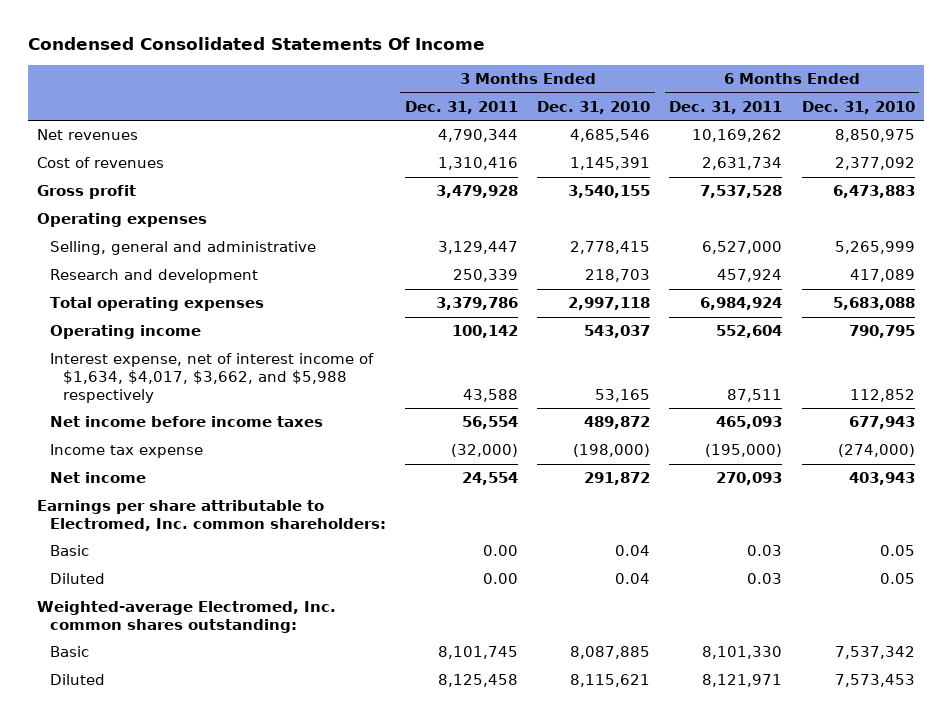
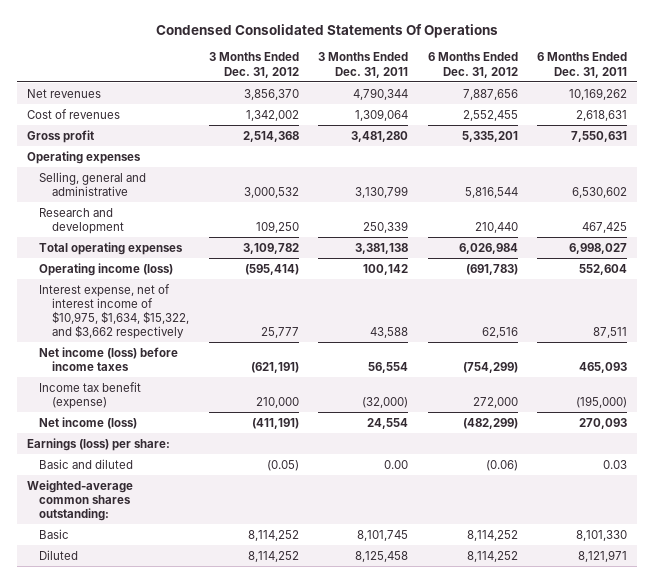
[27,37,485,51] Condensed Consolidated Statements Of Income -> [155,23,498,38] Condensed Consolidated Statements Of Operations
[537,100,651,114] Dec. 31, 2010 -> none
[801,100,915,114] Dec. 31, 2010 -> none
none -> [208,52,299,78] 3 Months Ended Dec. 31, 2012
none -> [427,52,518,78] 6 Months Ended Dec. 31, 2012
[438,157,519,171] 1,310,416 -> [355,108,409,121] 1,309,064
[702,157,783,171] 2,631,734 -> [576,109,628,121] 2,618,631
[436,185,519,199] 3,479,928 -> [351,130,409,142] 3,481,280
[700,185,783,199] 7,537,528 -> [571,130,628,142] 7,550,631
[49,545,89,557] Basic -> none
[49,573,105,585] Diluted -> none
[438,241,519,255] 3,129,447 -> [355,185,409,198] 3,130,799
[702,241,783,255] 6,527,000 -> [572,186,628,198] 6,530,602
[717,269,783,283] 457,924 -> [582,221,628,233] 467,425
[436,297,519,311] 3,379,786 -> [355,242,409,254] 3,381,138
[700,297,783,311] 6,984,924 -> [569,242,628,254] 6,998,027
[49,325,201,340] Operating income -> [39,262,174,276] Operating income (loss)
[49,353,374,403] Interest expense, net of interest income of $1,634, $4,017, $3,662, and $5,988 respectively -> [39,283,190,340] Interest expense, net of interest income of $10,975, $1,634, $15,322, and $3,662 respectively
[49,416,323,428] Net income before income taxes -> [39,346,179,371] Net income (loss) before income taxes
[49,444,203,459] Income tax expense -> [39,381,142,409] Income tax benefit (expense)
[49,472,146,484] Net income -> [39,416,138,429] Net income (loss)
[37,500,386,531] Earnings per share attributable to Electromed, Inc. common shareholders: -> [26,437,170,451] Earnings (loss) per share:
none -> [39,458,134,469] Basic and diluted
[37,601,337,633] Weighted-average Electromed, Inc. common shares outstanding: -> [26,479,133,522] Weighted-average common shares outstanding:

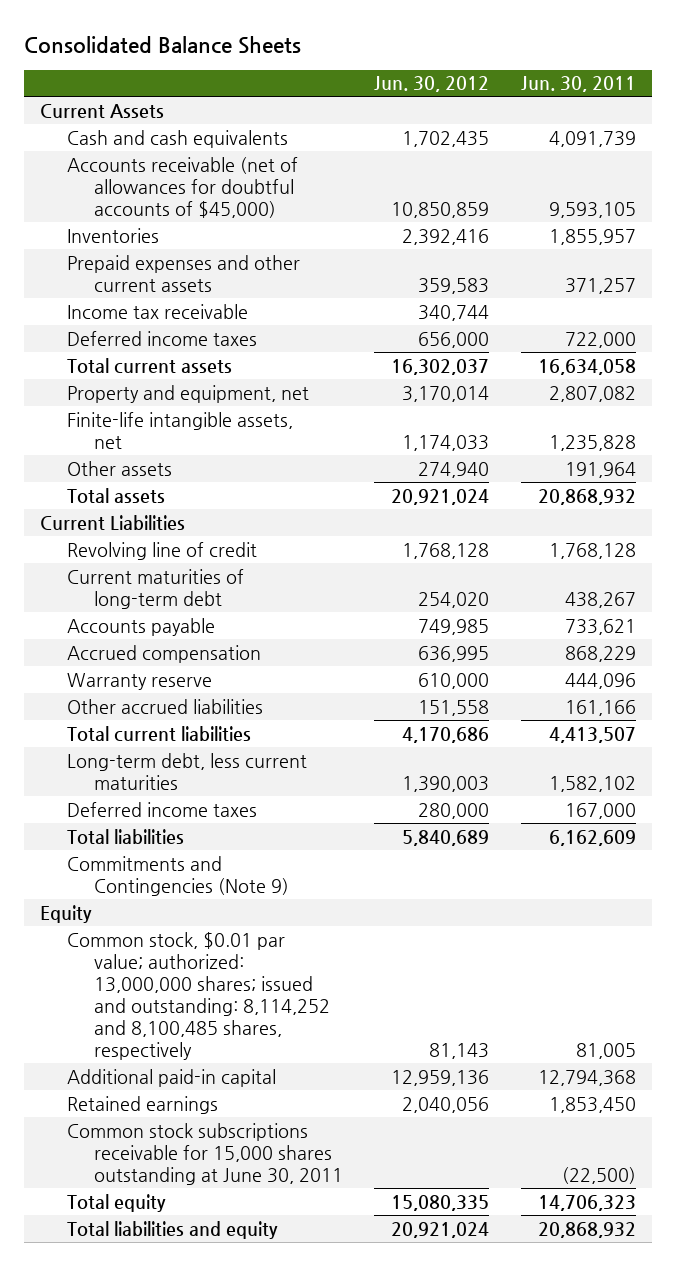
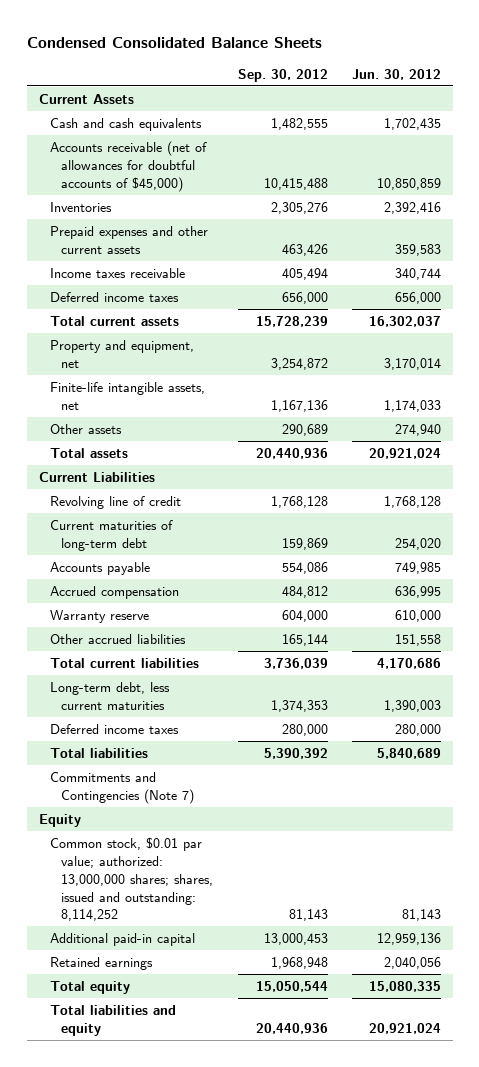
[23,35,301,54] Consolidated Balance Sheets -> [26,37,322,49] Condensed Consolidated Balance Sheets
[520,76,636,93] Jun. 30, 2011 -> none
none -> [237,68,328,82] Sep. 30, 2012
[66,303,248,319] Income tax receivable -> [50,267,186,278] Income taxes receivable
[66,855,289,896] Commitments and Contingencies (Note 9) -> [50,771,195,804] Commitments and Contingencies (Note 7)
[66,931,330,1060] Common stock, $0.01 par value; authorized: 13,000,000 shares; issued and outstanding: 8,114,252 and 8,100,485 shares, respectively -> [50,836,214,922] Common stock, $0.01 par value; authorized: 13,000,000 shares; shares, issued and outstanding: 8,114,252
[66,1122,343,1185] Common stock subscriptions receivable for 15,000 shares outstanding at June 30, 2011 -> none

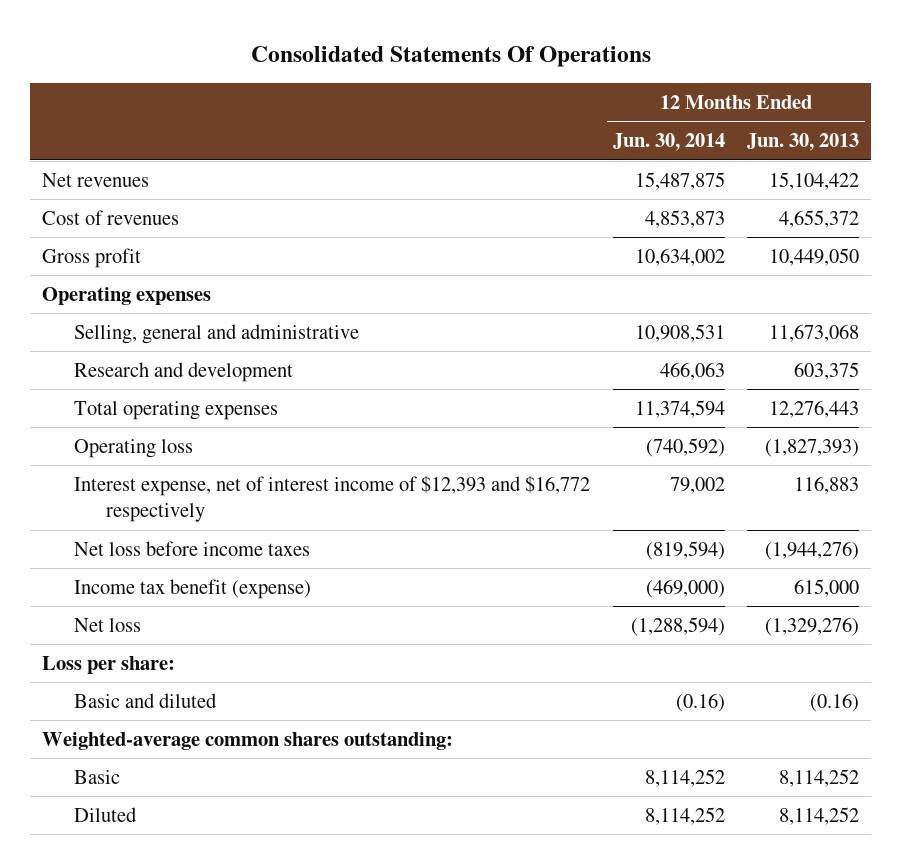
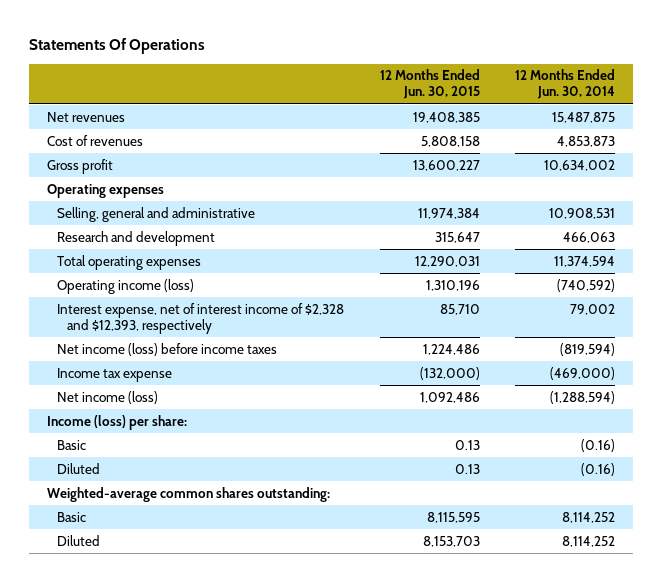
[250,46,651,68] Consolidated Statements Of Operations -> [28,37,205,54] Statements Of Operations
[747,133,860,152] Jun. 30, 2013 -> none
none -> [379,69,480,100] 12 Months Ended Jun. 30, 2015
[74,692,218,708] Basic and diluted -> none
[74,438,194,458] Operating loss -> [56,278,194,294] Operating income (loss)
[74,475,591,523] Interest expense, net of interest income of $12,393 and $16,772 respectively -> [56,302,344,334] Interest expense, net of interest income of $2,328 and $12,393, respectively
[74,540,311,556] Net loss before income taxes -> [56,342,277,356] Net income (loss) before income taxes
[74,578,312,599] Income tax benefit (expense) -> [56,367,172,382] Income tax expense
[74,617,142,632] Net loss -> [56,390,158,404] Net income (loss)
[41,655,175,674] Loss per share: -> [46,414,187,430] Income (loss) per share:
none -> [56,439,86,450] Basic
none -> [56,462,100,474] Diluted

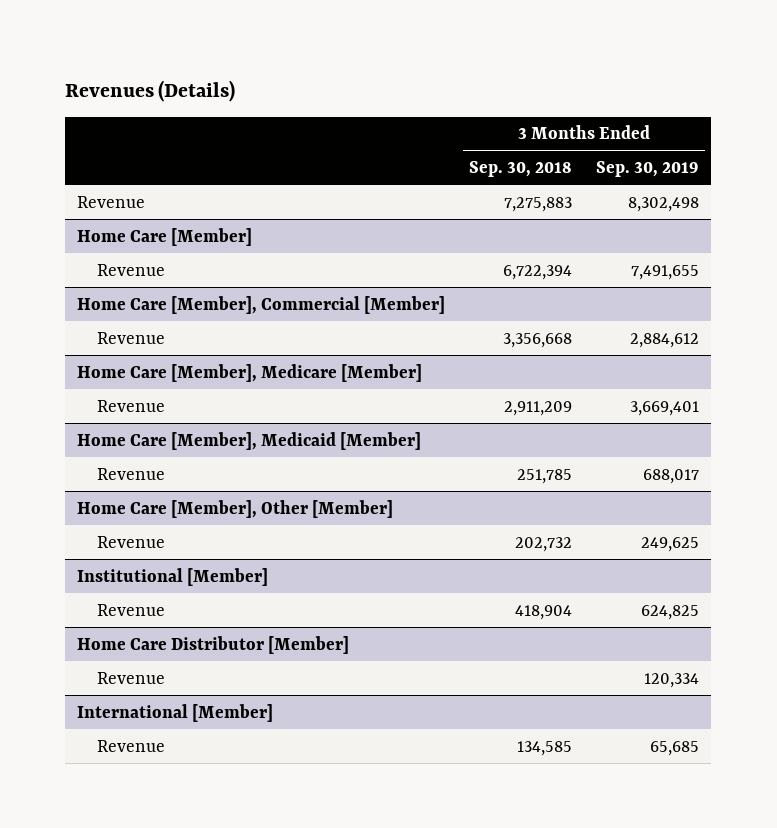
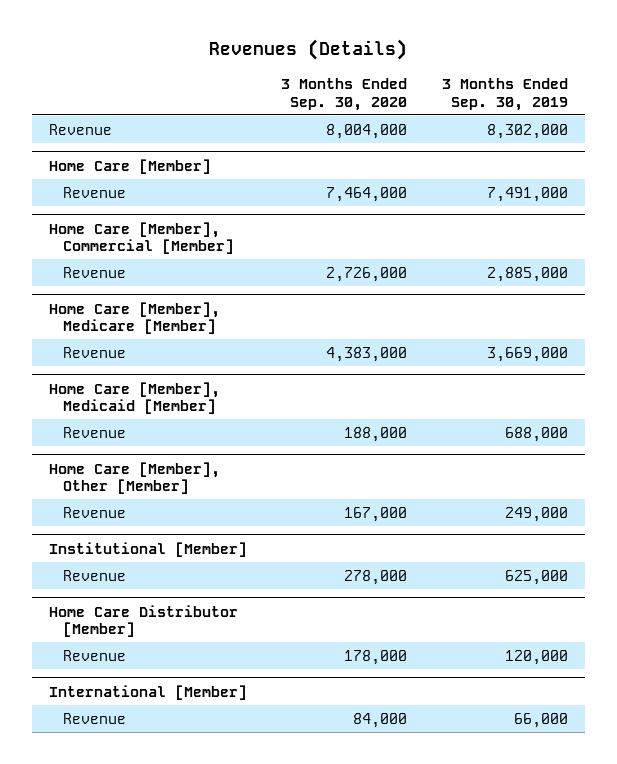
[469,161,573,178] Sep. 30, 2018 -> none
none -> [281,78,408,111] 3 Months Ended Sep. 30, 2020
[628,196,700,212] 8,302,498 -> [486,123,568,139] 8,302,000
[631,264,700,280] 7,491,655 -> [486,186,568,202] 7,491,000
[630,332,700,348] 2,884,612 -> [486,266,568,282] 2,885,000
[630,400,700,416] 3,669,401 -> [486,346,568,362] 3,669,000
[643,468,700,484] 688,017 -> [504,426,568,442] 688,000
[641,536,700,552] 249,625 -> [504,506,568,522] 249,000
[641,604,700,620] 624,825 -> [504,569,568,585] 625,000
[644,672,700,688] 120,334 -> [504,649,568,665] 120,000
[650,740,700,756] 65,685 -> [513,712,568,728] 66,000

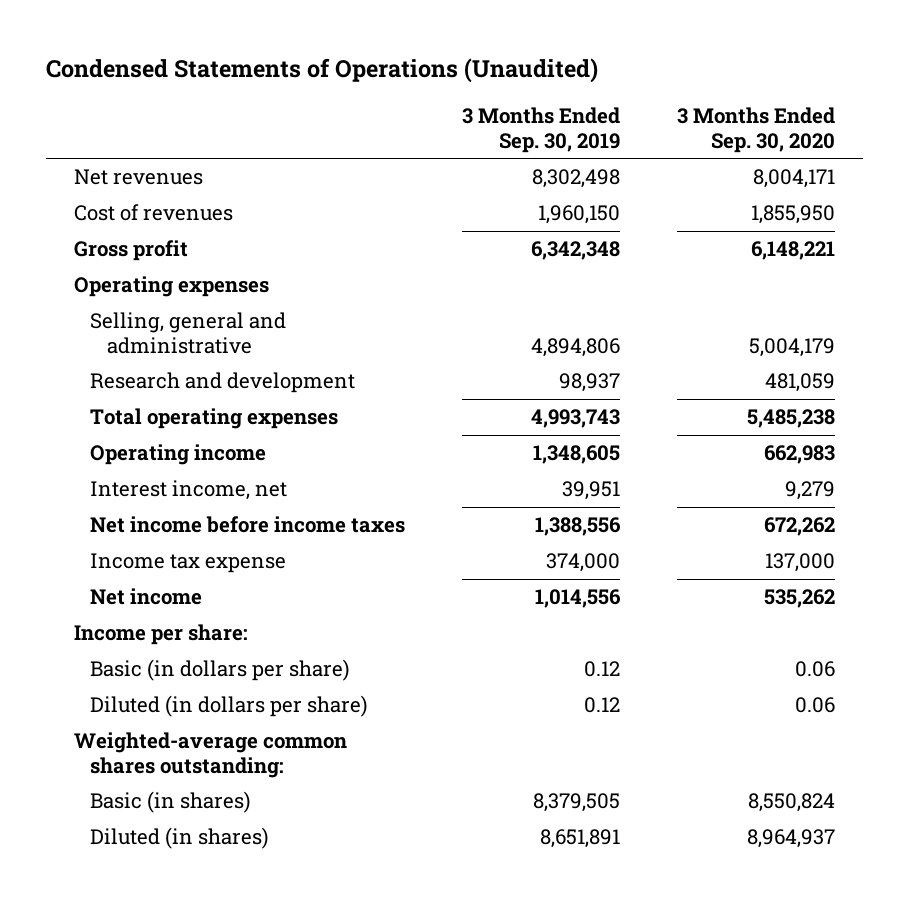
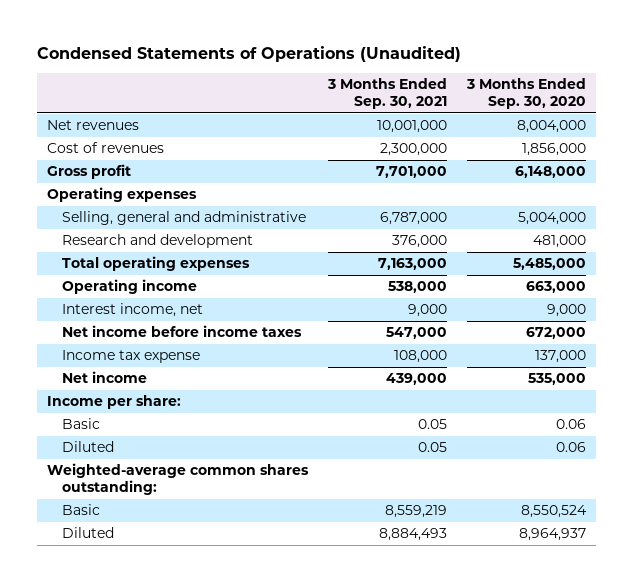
[462,107,621,153] 3 Months Ended Sep. 30, 2019 -> none
none -> [327,77,448,110] 3 Months Ended Sep. 30, 2021
[752,169,835,189] 8,004,171 -> [517,120,587,134] 8,004,000
[750,205,835,225] 1,855,950 -> [522,143,587,157] 1,856,000
[750,241,835,261] 6,148,221 -> [515,166,587,179] 6,148,000
[748,337,835,357] 5,004,179 -> [518,212,587,226] 5,004,000
[764,373,835,393] 481,059 -> [533,235,587,249] 481,000
[746,409,835,429] 5,485,238 -> [513,258,587,271] 5,485,000
[763,445,835,465] 662,983 -> [526,281,587,294] 663,000
[784,481,835,501] 9,279 -> [547,304,587,318] 9,000
[763,517,835,537] 672,262 -> [526,327,587,340] 672,000
[763,589,835,609] 535,262 -> [528,373,587,386] 535,000
[90,659,351,682] Basic (in dollars per share) -> [62,418,101,430] Basic
[90,695,369,718] Diluted (in dollars per share) -> [62,441,115,453] Diluted
[90,791,252,814] Basic (in shares) -> [62,504,101,516] Basic
[747,793,835,813] 8,550,824 -> [521,505,588,519] 8,550,524
[90,827,270,850] Diluted (in shares) -> [62,527,115,539] Diluted

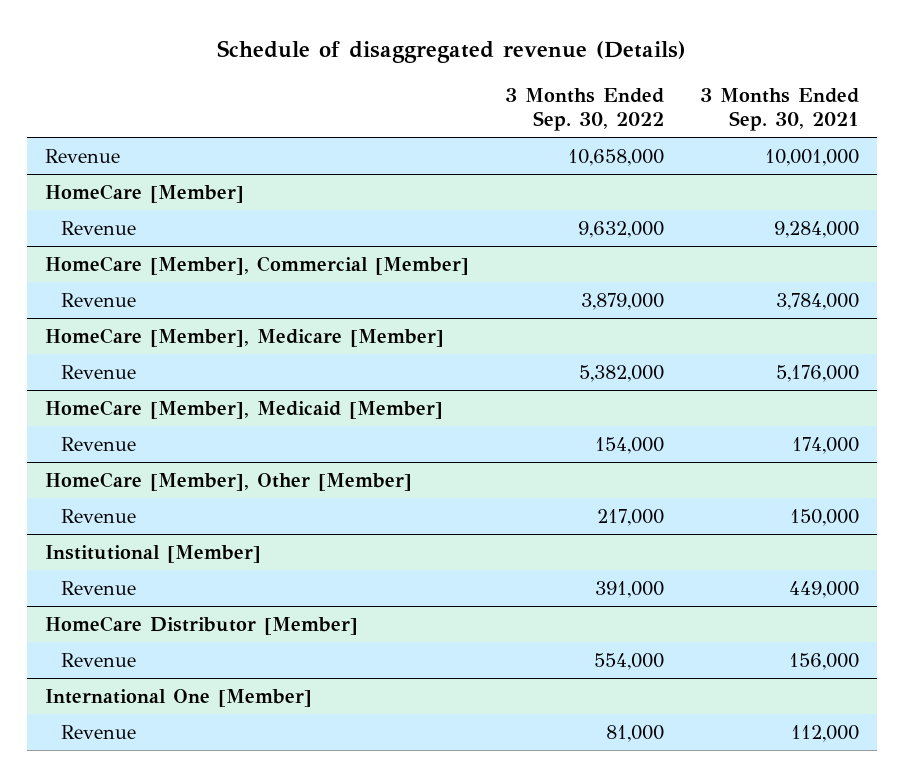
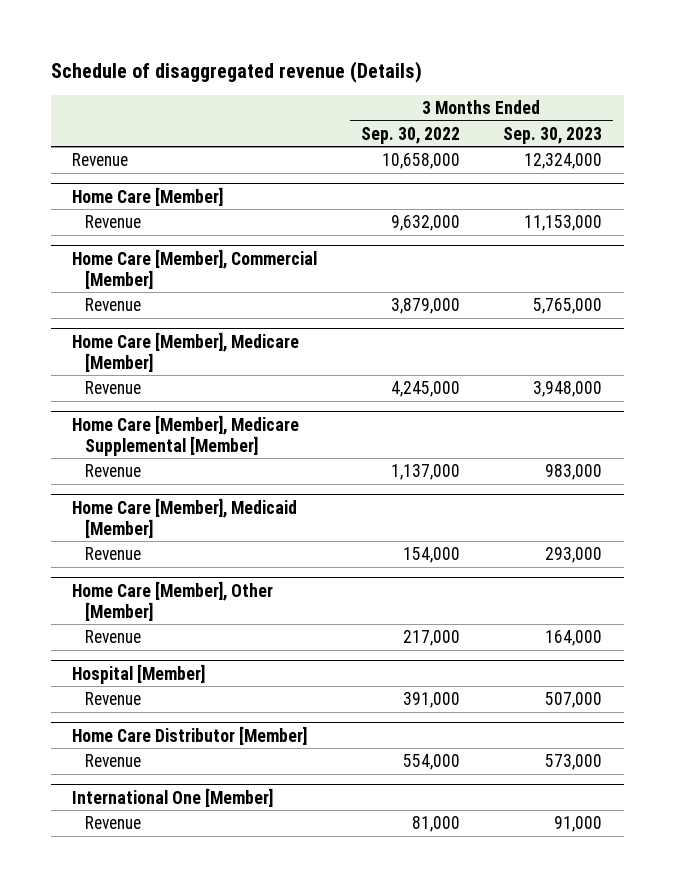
[699,87,859,132] 3 Months Ended Sep. 30, 2021 -> none
none -> [502,126,602,144] Sep. 30, 2023
[44,183,244,203] HomeCare [Member] -> [72,186,224,206] Home Care [Member]
[44,255,469,275] HomeCare [Member], Commercial [Member] -> none
none -> [72,248,318,289] Home Care [Member], Commercial [Member]
[44,327,444,347] HomeCare [Member], Medicare [Member] -> none
[44,399,443,419] HomeCare [Member], Medicaid [Member] -> none
none -> [72,331,300,372] Home Care [Member], Medicare [Member]
[578,364,664,382] 5,382,000 -> [390,380,460,397] 4,245,000
none -> [72,414,300,456] Home Care [Member], Medicare Supplemental [Member]
none -> [84,463,141,477] Revenue
none -> [72,497,298,538] Home Care [Member], Medicaid [Member]
[44,471,412,491] HomeCare [Member], Other [Member] -> none
none -> [72,580,274,621] Home Care [Member], Other [Member]
[44,544,261,563] Institutional [Member] -> none
none -> [72,663,206,684] Hospital [Member]
[44,615,358,635] HomeCare Distributor [Member] -> [72,725,308,745] Home Care Distributor [Member]

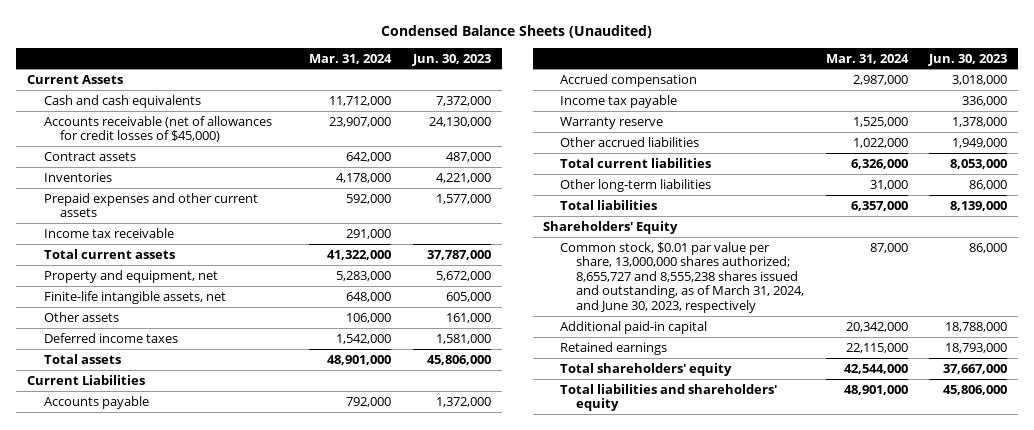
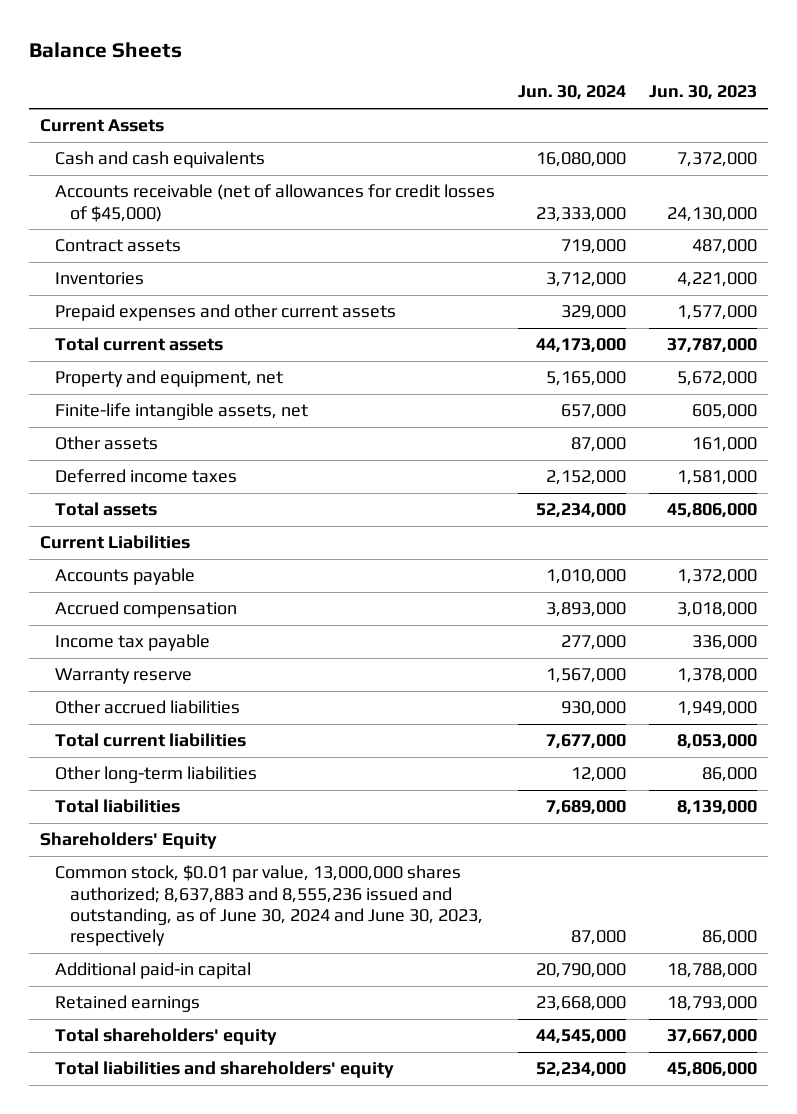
[381,24,653,38] Condensed Balance Sheets (Unaudited) -> [28,42,182,59] Balance Sheets
[309,53,393,64] Mar. 31, 2024 -> none
none -> [517,85,626,101] Jun. 30, 2024
[43,227,174,238] Income tax receivable -> none
[559,241,805,314] Common stock, $0.01 par value per share, 13,000,000 shares authorized; 8,655,727 and 8,555,238 shares issued and outstanding, as of March 31, 2024, and June 30, 2023, respectively -> [55,865,483,947] Common stock, $0.01 par value, 13,000,000 shares authorized; 8,637,883 and 8,555,236 issued and outstanding, as of June 30, 2024 and June 30, 2023, respectively

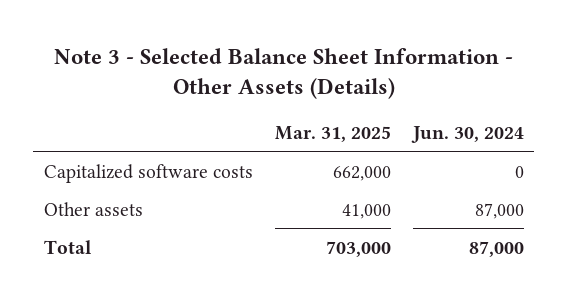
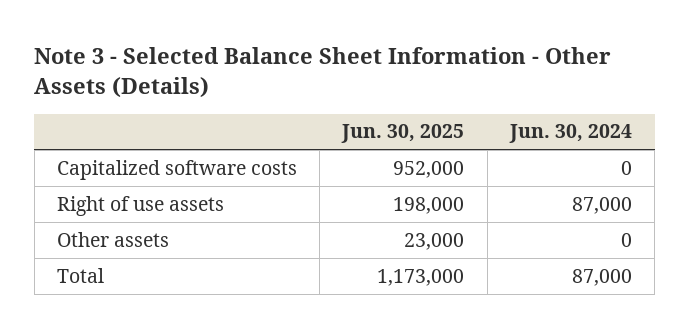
[274,125,391,142] Mar. 31, 2025 -> none
none -> [341,124,465,144] Jun. 30, 2025
none -> [57,195,225,216] Right of use assets
[474,202,524,219] 87,000 -> [620,232,632,247] 0

